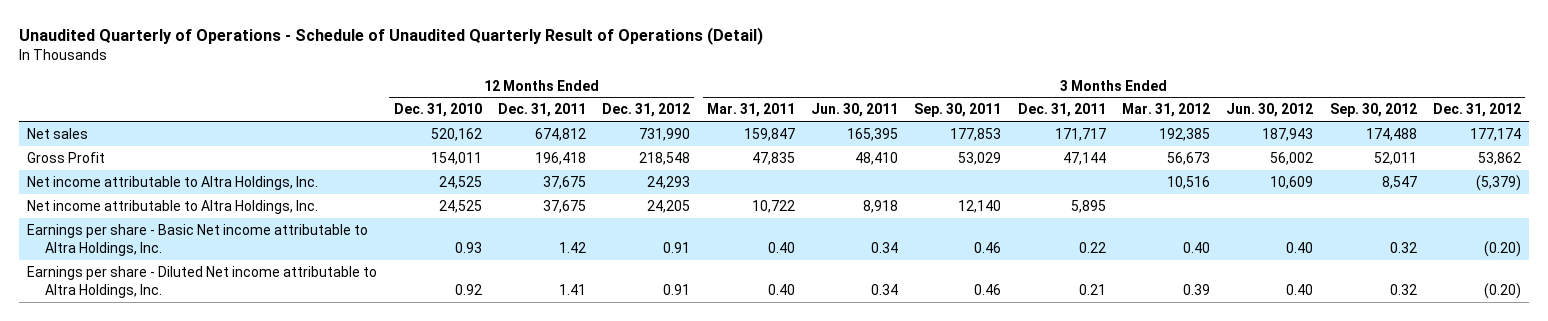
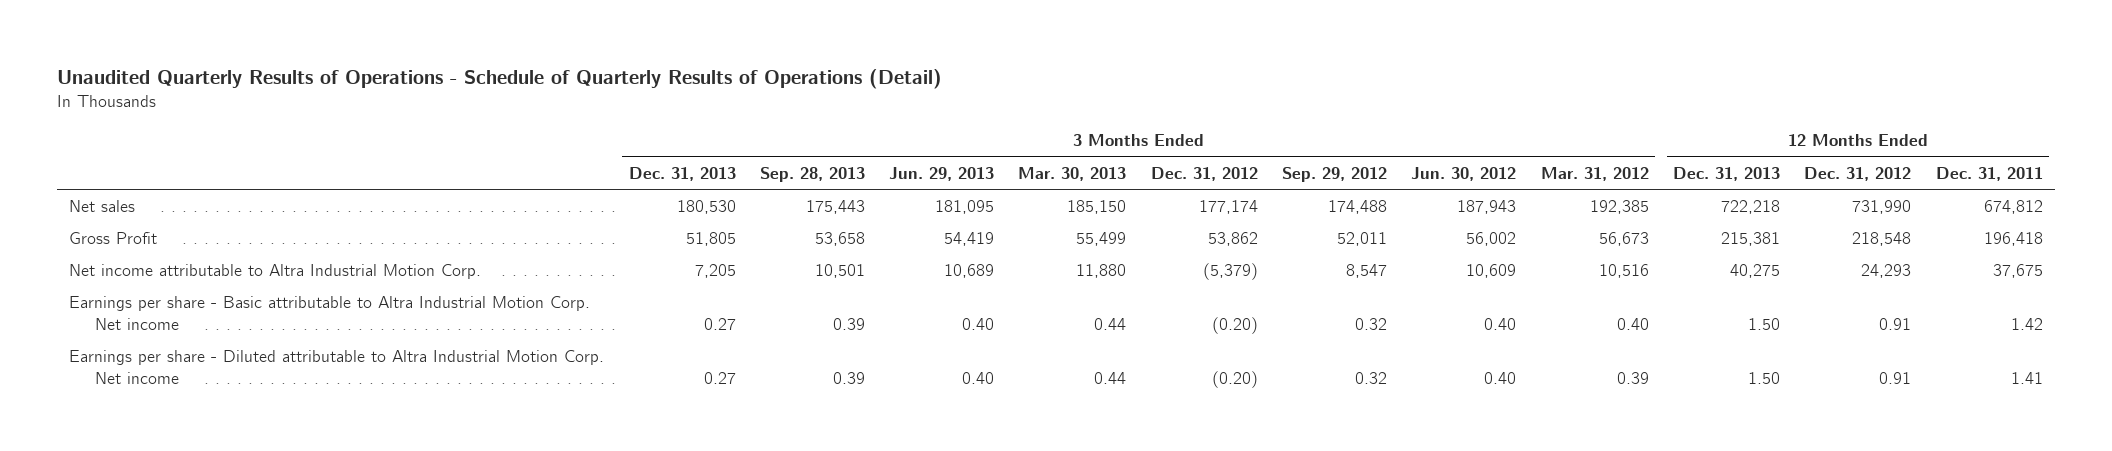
[19,26,764,45] Unaudited Quarterly of Operations - Schedule of Unaudited Quarterly Result of Operations (Detail) -> [57,68,943,89] Unaudited Quarterly Results of Operations - Schedule of Quarterly Results of Operations (Detail)
[393,103,482,118] Dec. 31, 2010 -> none
[706,103,795,118] Mar. 31, 2011 -> none
[810,103,898,118] Jun. 30, 2011 -> none
[914,103,1002,118] Sep. 30, 2011 -> none
[1017,103,1106,118] Dec. 31, 2011 -> none
[1329,103,1417,118] Sep. 30, 2012 -> none
none -> [628,166,736,181] Dec. 31, 2013
none -> [759,166,865,182] Sep. 28, 2013
none -> [889,166,995,181] Jun. 29, 2013
none -> [1018,166,1127,181] Mar. 30, 2013
none -> [1282,166,1388,182] Sep. 29, 2012
none -> [1673,166,1781,181] Dec. 31, 2013
[27,199,319,214] Net income attributable to Altra Holdings, Inc. -> none
[27,175,319,190] Net income attributable to Altra Holdings, Inc. -> [69,264,482,280] Net income attributable to Altra Industrial Motion Corp.
[27,223,369,256] Earnings per share - Basic Net income attributable to Altra Holdings, Inc. -> [69,296,591,331] Earnings per share - Basic attributable to Altra Industrial Motion Corp. Net income
[27,265,378,298] Earnings per share - Diluted Net income attributable to Altra Holdings, Inc. -> [69,350,605,385] Earnings per share - Diluted attributable to Altra Industrial Motion Corp. Net income

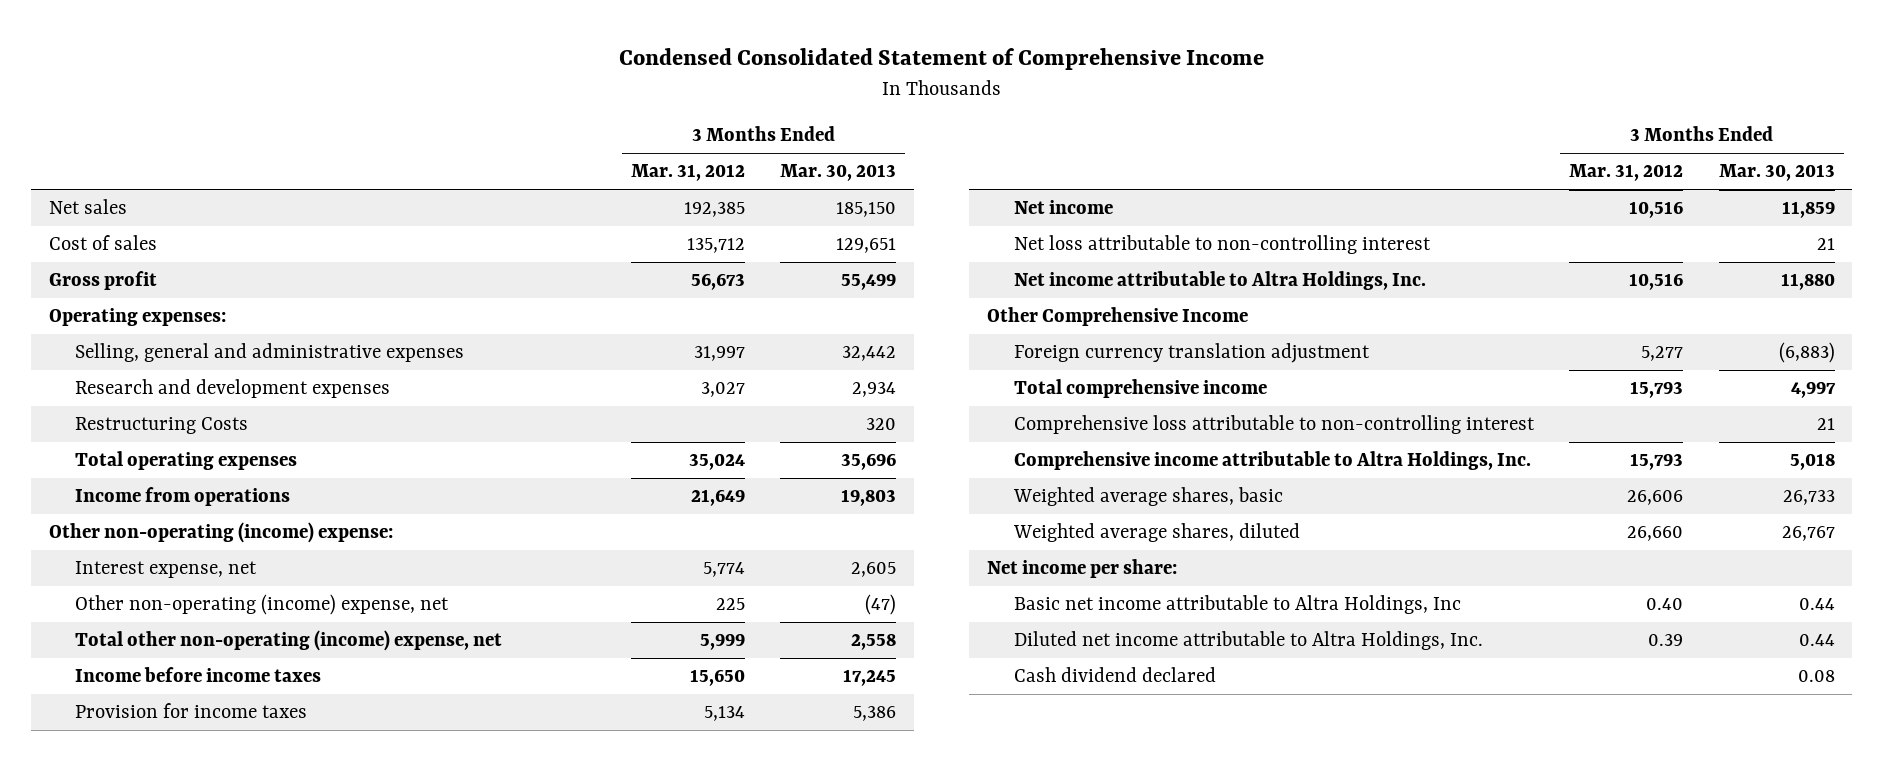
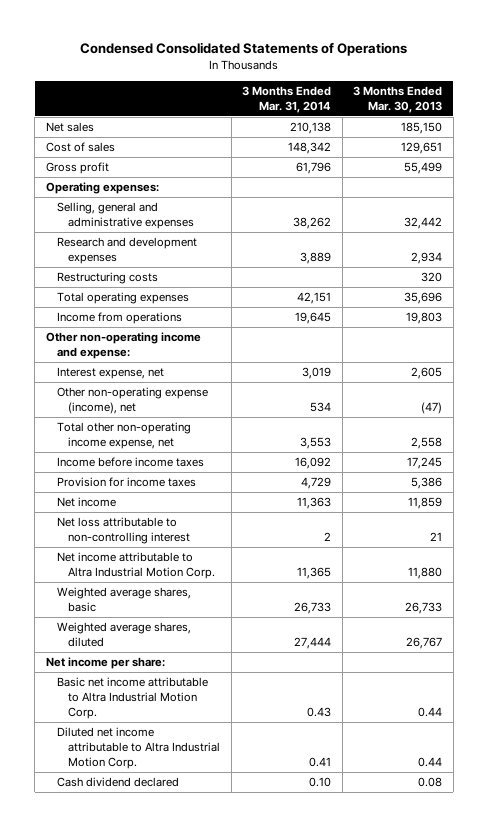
[618,48,1264,71] Condensed Consolidated Statement of Comprehensive Income -> [79,42,407,57] Condensed Consolidated Statements of Operations
[630,164,745,182] Mar. 31, 2012 -> none
none -> [242,85,332,113] 3 Months Ended Mar. 31, 2014
[75,417,249,435] Restructuring Costs -> [57,272,159,285] Restructuring costs
[48,522,393,544] Other non-operating (income) expense: -> [45,332,201,360] Other non-operating income and expense:
[75,594,450,616] Other non-operating (income) expense, net -> [57,387,209,415] Other non-operating expense (income), net
[75,630,503,652] Total other non-operating (income) expense, net -> [57,422,192,450] Total other non-operating income expense, net
[987,307,1249,327] Other Comprehensive Income -> none
[1013,343,1370,364] Foreign currency translation adjustment -> none
[1013,379,1267,399] Total comprehensive income -> none
[1013,415,1535,435] Comprehensive loss attributable to non-controlling interest -> none
[1013,451,1531,471] Comprehensive income attributable to Altra Holdings, Inc. -> none
[1013,271,1426,291] Net income attributable to Altra Holdings, Inc. -> [57,552,216,580] Net income attributable to Altra Industrial Motion Corp.
[1013,595,1461,615] Basic net income attributable to Altra Holdings, Inc -> [57,677,209,720] Basic net income attributable to Altra Industrial Motion Corp.
[1013,631,1483,651] Diluted net income attributable to Altra Holdings, Inc. -> [57,727,221,770] Diluted net income attributable to Altra Industrial Motion Corp.

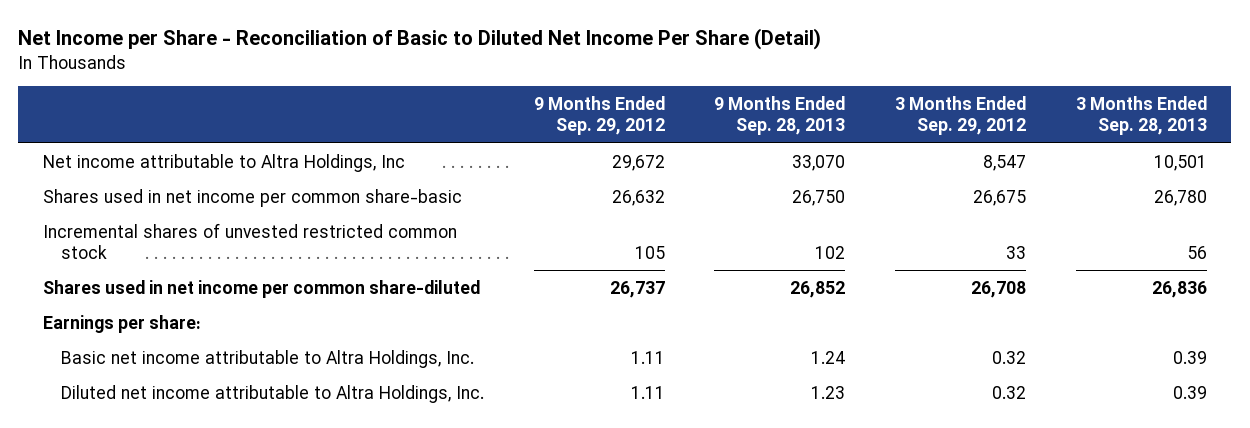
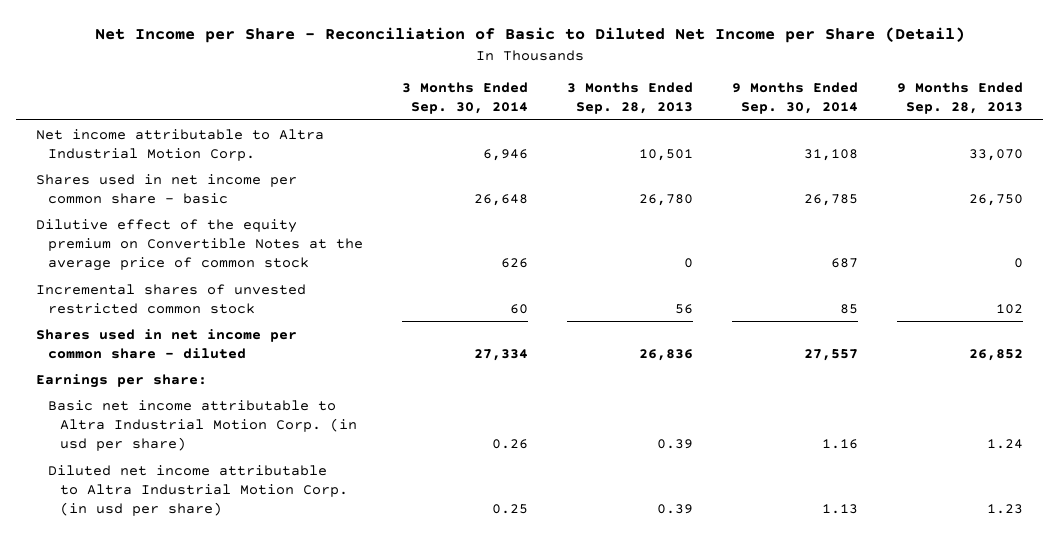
[18,28,822,51] Net Income per Share - Reconciliation of Basic to Diluted Net Income Per Share (Detail) -> [94,27,965,44] Net Income per Share - Reconciliation of Basic to Diluted Net Income per Share (Detail)
[533,95,665,136] 9 Months Ended Sep. 29, 2012 -> none
[895,95,1027,136] 3 Months Ended Sep. 29, 2012 -> none
none -> [401,82,528,115] 3 Months Ended Sep. 30, 2014
none -> [732,82,859,115] 9 Months Ended Sep. 30, 2014
[43,153,406,172] Net income attributable to Altra Holdings, Inc -> [35,128,324,161] Net income attributable to Altra Industrial Motion Corp.
[43,188,463,207] Shares used in net income per common share-basic -> [35,173,297,204] Shares used in net income per common share - basic
none -> [35,218,363,271] Dilutive effect of the equity premium on Convertible Notes at the average price of common stock
[43,279,481,298] Shares used in net income per common share-diluted -> [35,328,297,359] Shares used in net income per common share - diluted
[61,349,475,368] Basic net income attributable to Altra Holdings, Inc. -> [47,399,357,451] Basic net income attributable to Altra Industrial Motion Corp. (in usd per share)
[61,384,485,403] Diluted net income attributable to Altra Holdings, Inc. -> [47,464,348,516] Diluted net income attributable to Altra Industrial Motion Corp. (in usd per share)

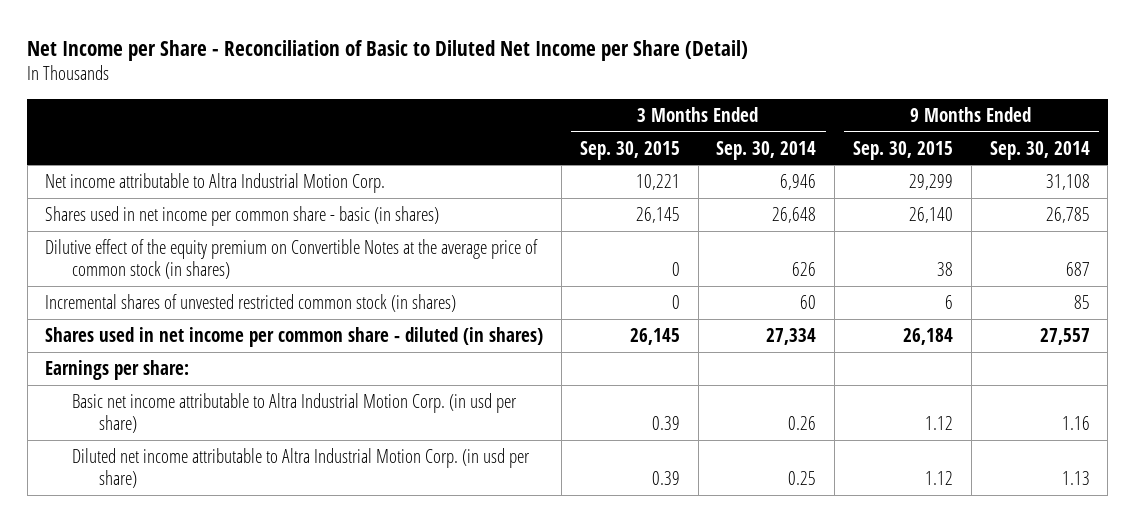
[567,82,694,115] 3 Months Ended Sep. 28, 2013 -> none
[897,82,1024,115] 9 Months Ended Sep. 28, 2013 -> none
none -> [579,140,680,160] Sep. 30, 2015
none -> [852,140,953,160] Sep. 30, 2015
[35,173,297,204] Shares used in net income per common share - basic -> [45,205,440,226] Shares used in net income per common share - basic (in shares)
[35,218,363,271] Dilutive effect of the equity premium on Convertible Notes at the average price of common stock -> [45,238,539,279] Dilutive effect of the equity premium on Convertible Notes at the average price of common stock (in shares)
[35,283,306,314] Incremental shares of unvested restricted common stock -> [45,293,457,312] Incremental shares of unvested restricted common stock (in shares)
[35,328,297,359] Shares used in net income per common share - diluted -> [45,326,544,347] Shares used in net income per common share - diluted (in shares)

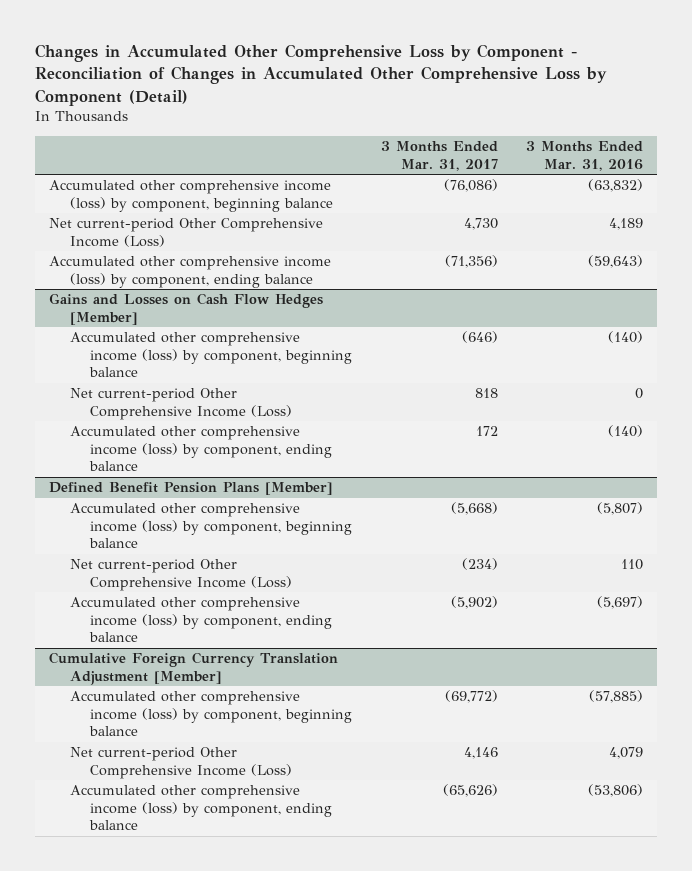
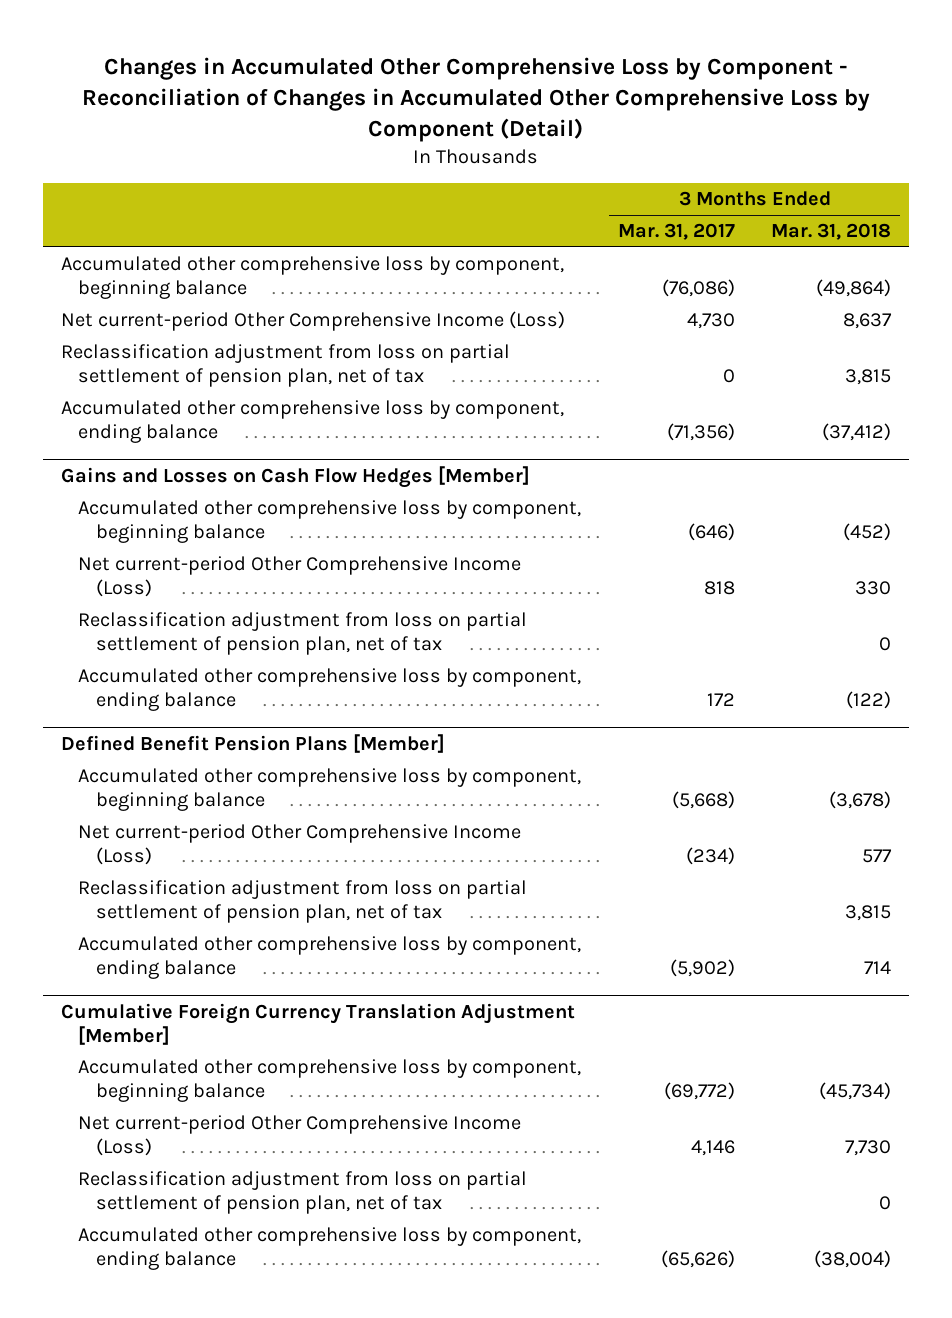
[526,141,644,171] 3 Months Ended Mar. 31, 2016 -> none
none -> [771,223,892,241] Mar. 31, 2018
[48,180,333,212] Accumulated other comprehensive income (loss) by component, beginning balance -> [60,256,564,300] Accumulated other comprehensive loss by component, beginning balance
none -> [60,344,510,388] Reclassification adjustment from loss on partial settlement of pension plan, net of tax
[48,256,331,288] Accumulated other comprehensive income (loss) by component, ending balance -> [60,400,564,444] Accumulated other comprehensive loss by component, ending balance
[69,332,353,378] Accumulated other comprehensive income (loss) by component, beginning balance -> [78,500,582,544] Accumulated other comprehensive loss by component, beginning balance
none -> [78,612,528,656] Reclassification adjustment from loss on partial settlement of pension plan, net of tax
[69,426,333,472] Accumulated other comprehensive income (loss) by component, ending balance -> [78,668,582,712] Accumulated other comprehensive loss by component, ending balance
[69,503,353,549] Accumulated other comprehensive income (loss) by component, beginning balance -> [78,768,582,812] Accumulated other comprehensive loss by component, beginning balance
none -> [78,880,528,924] Reclassification adjustment from loss on partial settlement of pension plan, net of tax
[69,597,333,643] Accumulated other comprehensive income (loss) by component, ending balance -> [78,936,582,980] Accumulated other comprehensive loss by component, ending balance
[69,691,353,737] Accumulated other comprehensive income (loss) by component, beginning balance -> [78,1059,582,1103] Accumulated other comprehensive loss by component, beginning balance
none -> [78,1171,528,1215] Reclassification adjustment from loss on partial settlement of pension plan, net of tax
[69,785,333,831] Accumulated other comprehensive income (loss) by component, ending balance -> [78,1227,582,1271] Accumulated other comprehensive loss by component, ending balance

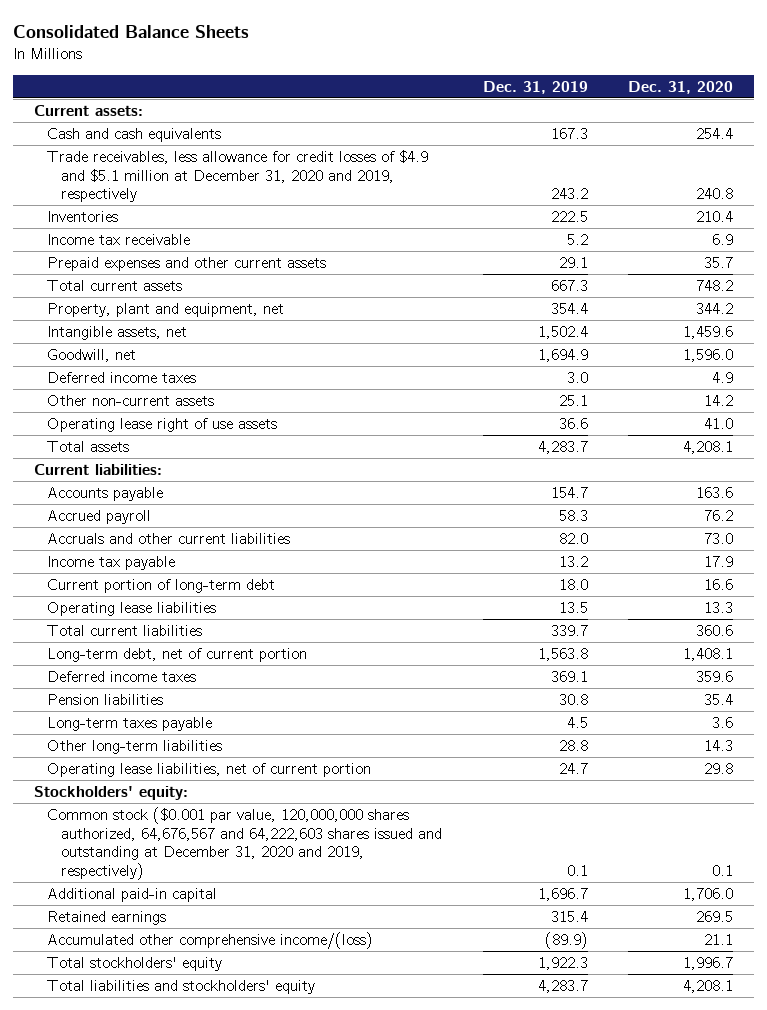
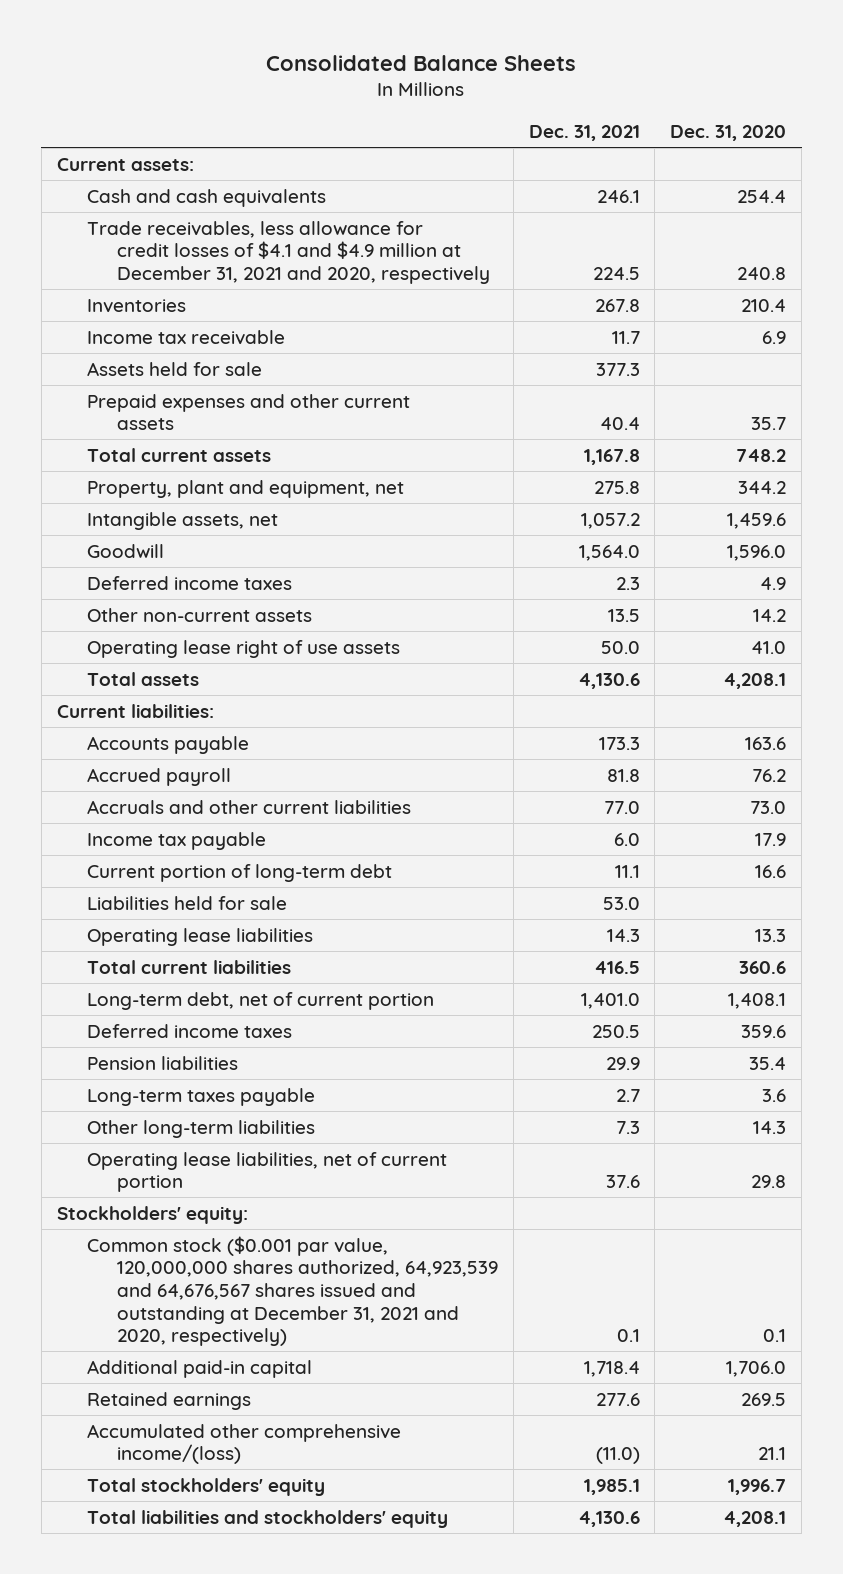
[482,80,588,94] Dec. 31, 2019 -> none
none -> [528,125,640,142] Dec. 31, 2021
[47,149,429,203] Trade receivables, less allowance for credit losses of $4.9 and $5.1 million at December 31, 2020 and 2019, respectively -> [86,220,490,284] Trade receivables, less allowance for credit losses of $4.1 and $4.9 million at December 31, 2021 and 2020, respectively
none -> [86,361,262,376] Assets held for sale
[47,348,137,362] Goodwill, net -> [86,543,164,558] Goodwill
none -> [86,895,287,910] Liabilities held for sale
[47,806,443,880] Common stock ($0.001 par value, 120,000,000 shares authorized, 64,676,567 and 64,222,603 shares issued and outstanding at December 31, 2020 and 2019, respectively) -> [86,1235,498,1347] Common stock ($0.001 par value, 120,000,000 shares authorized, 64,923,539 and 64,676,567 shares issued and outstanding at December 31, 2021 and 2020, respectively)

